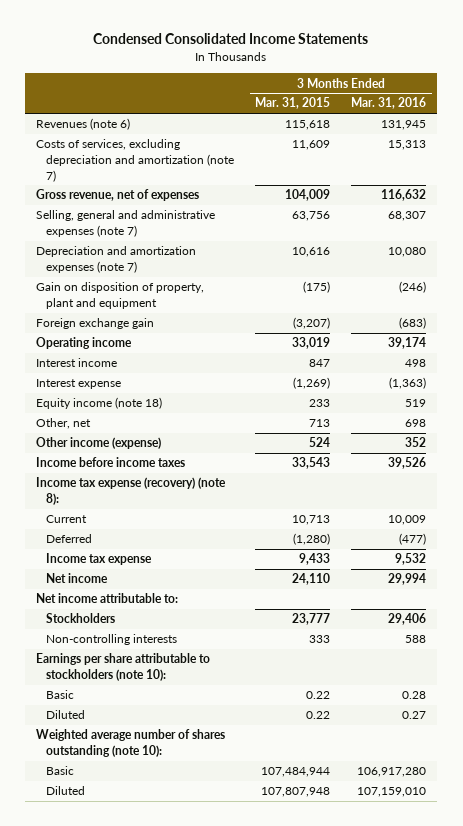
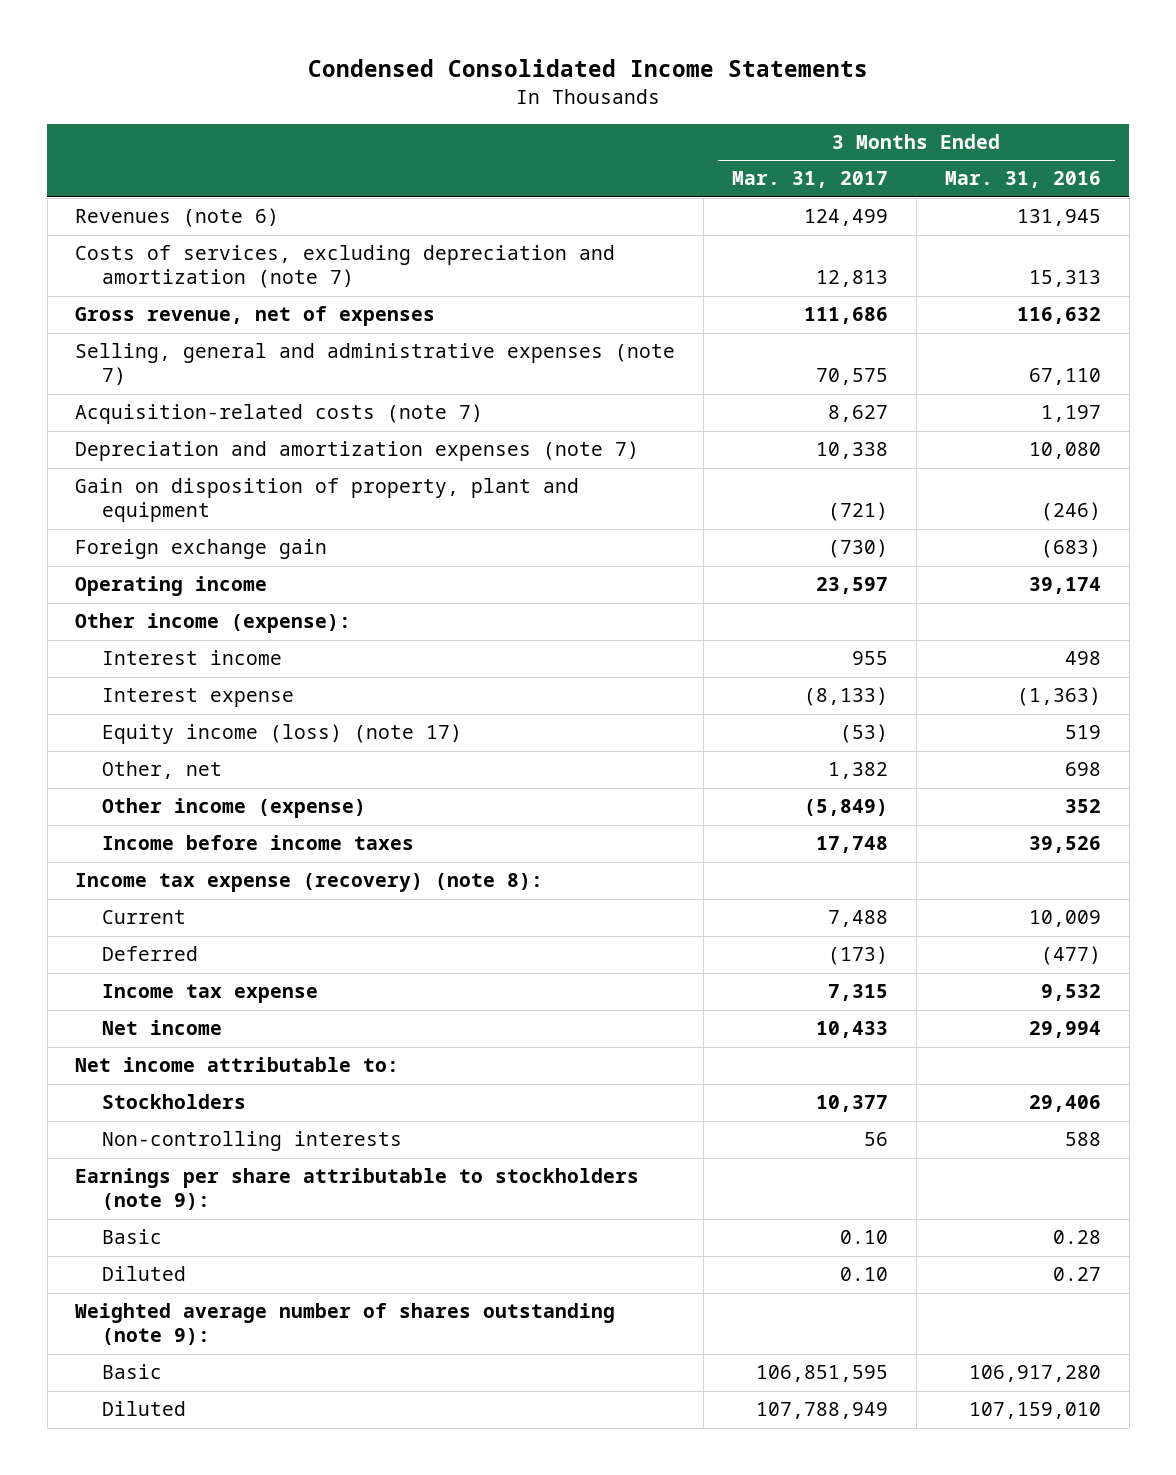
[255,97,331,110] Mar. 31, 2015 -> none
none -> [732,171,889,189] Mar. 31, 2017
[388,211,427,222] 68,307 -> [1028,368,1101,386] 67,110
none -> [75,404,484,425] Acquisition-related costs (note 7)
none -> [75,613,352,634] Other income (expense):
[36,397,163,410] Equity income (note 18) -> [101,724,462,745] Equity income (loss) (note 17)
[36,653,211,682] Earnings per share attributable to stockholders (note 10): -> [75,1168,640,1211] Earnings per share attributable to stockholders (note 9):
[36,729,226,758] Weighted average number of shares outstanding (note 10): -> [75,1303,616,1346] Weighted average number of shares outstanding (note 9):

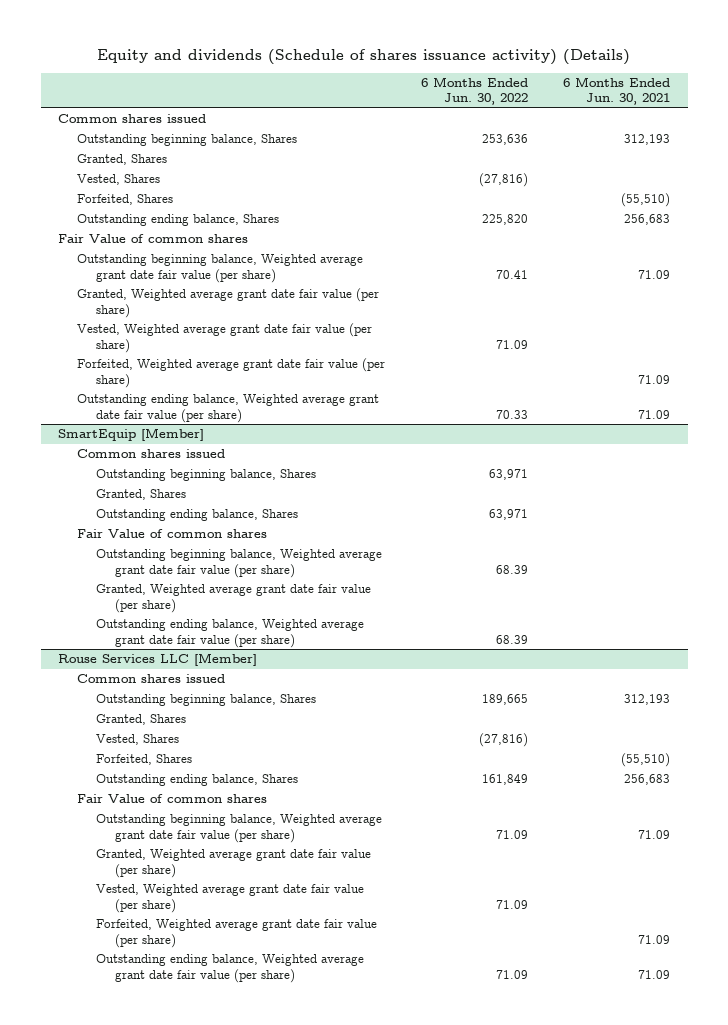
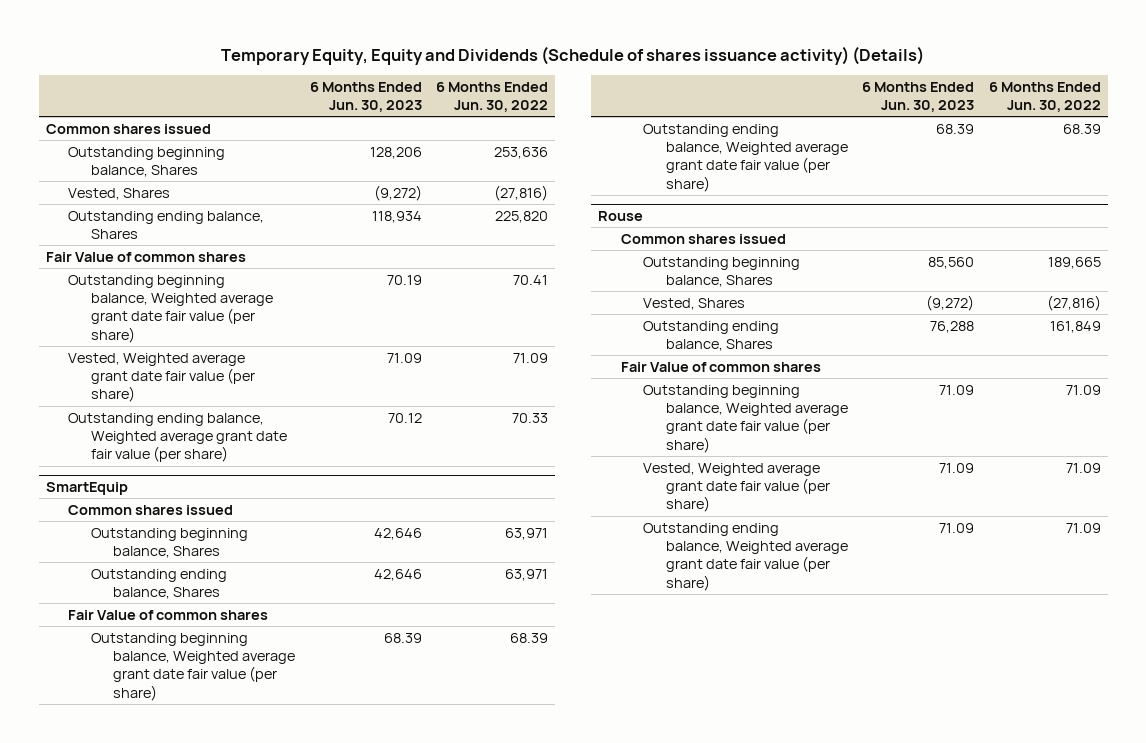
[97,49,631,66] Equity and dividends (Schedule of shares issuance activity) (Details) -> [221,45,925,65] Temporary Equity, Equity and Dividends (Schedule of shares issuance activity) (Details)
[562,76,670,106] 6 Months Ended Jun. 30, 2021 -> none
none -> [309,81,422,113] 6 Months Ended Jun. 30, 2023
[77,154,168,166] Granted, Shares -> none
[77,194,174,206] Forfeited, Shares -> none
[77,288,380,318] Granted, Weighted average grant date fair value (per share) -> none
[77,358,386,388] Forfeited, Weighted average grant date fair value (per share) -> none
[58,428,205,442] SmartEquip [Member] -> [45,481,128,495] SmartEquip
[96,489,187,501] Granted, Shares -> none
[96,584,372,613] Granted, Weighted average grant date fair value (per share) -> none
[58,653,258,667] Rouse Services LLC [Member] -> [598,210,644,221] Rouse
[96,714,187,726] Granted, Shares -> none
[96,754,193,766] Forfeited, Shares -> none
[96,849,372,878] Granted, Weighted average grant date fair value (per share) -> none
[96,919,378,948] Forfeited, Weighted average grant date fair value (per share) -> none

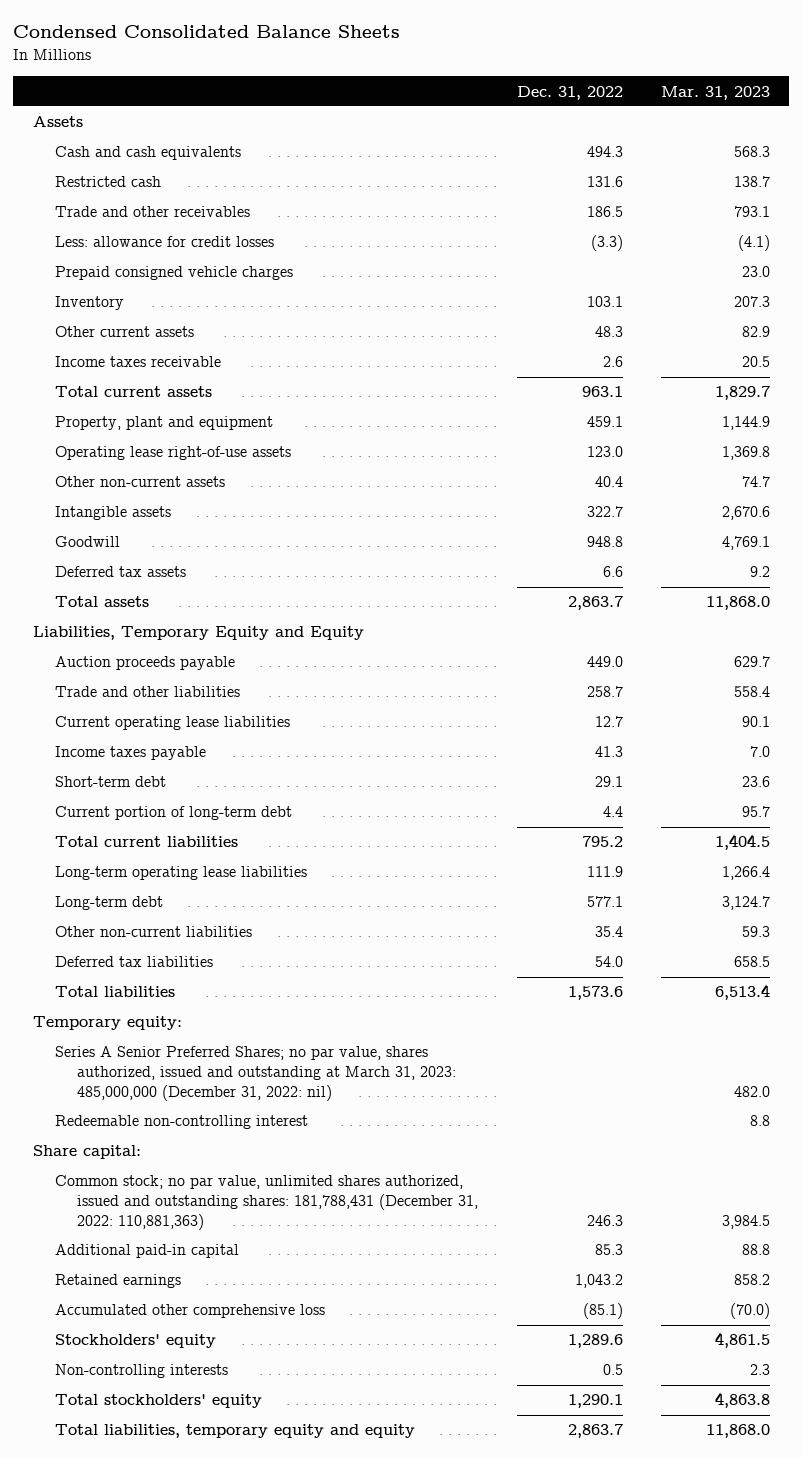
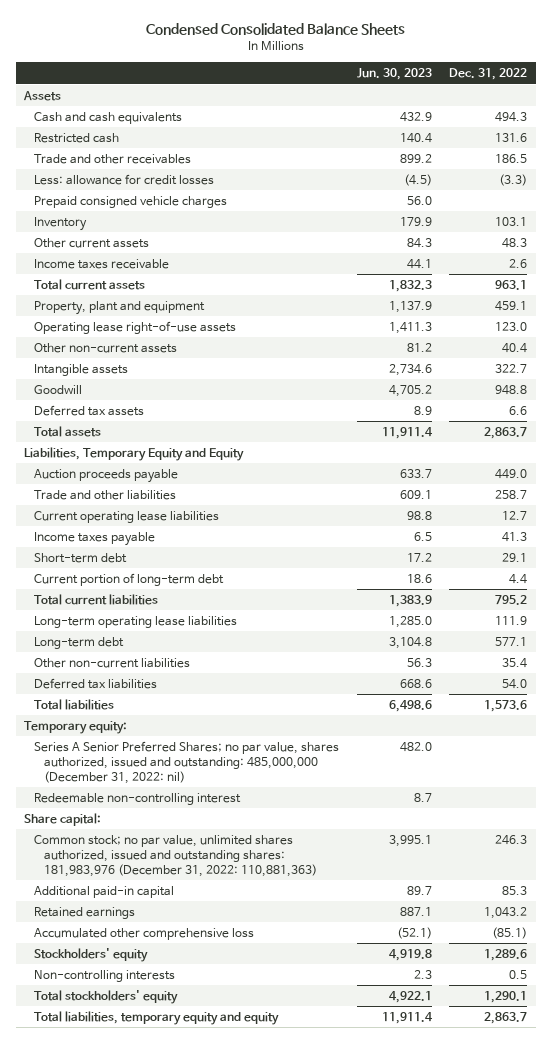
[661,85,771,100] Mar. 31, 2023 -> none
none -> [356,68,432,81] Jun. 30, 2023
[54,1046,457,1101] Series A Senior Preferred Shares; no par value, shares authorized, issued and outstanding at March 31, 2023: 485,000,000 (December 31, 2022: nil) -> [34,740,340,785] Series A Senior Preferred Shares; no par value, shares authorized, issued and outstanding: 485,000,000 (December 31, 2022: nil)
[54,1175,479,1230] Common stock; no par value, unlimited shares authorized, issued and outstanding shares: 181,788,431 (December 31, 2022: 110,881,363) -> [34,834,318,878] Common stock; no par value, unlimited shares authorized, issued and outstanding shares: 181,983,976 (December 31, 2022: 110,881,363)

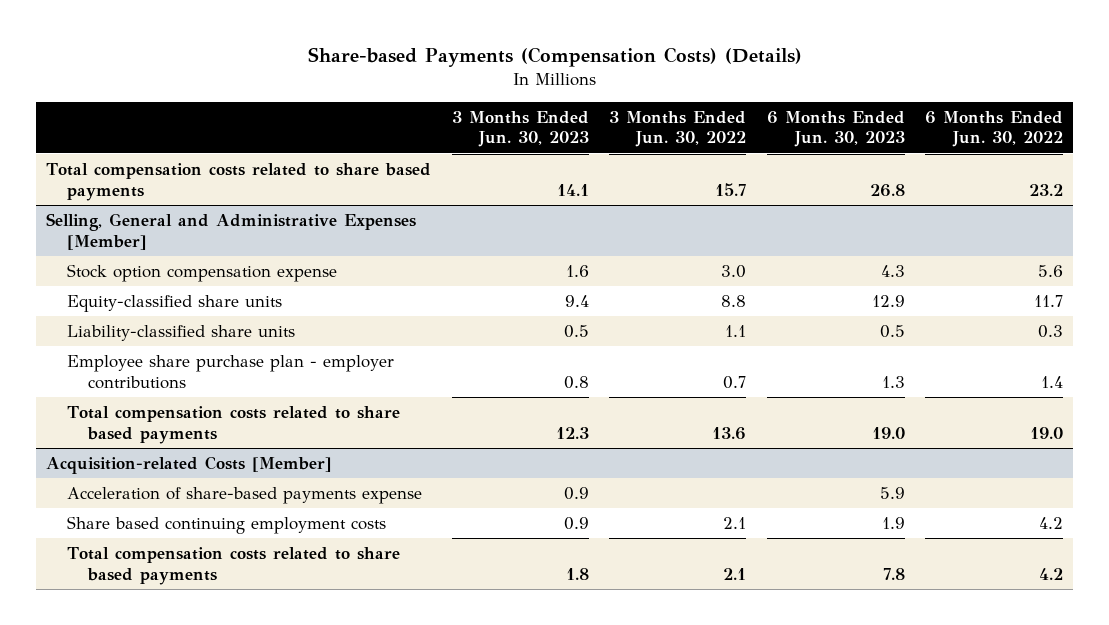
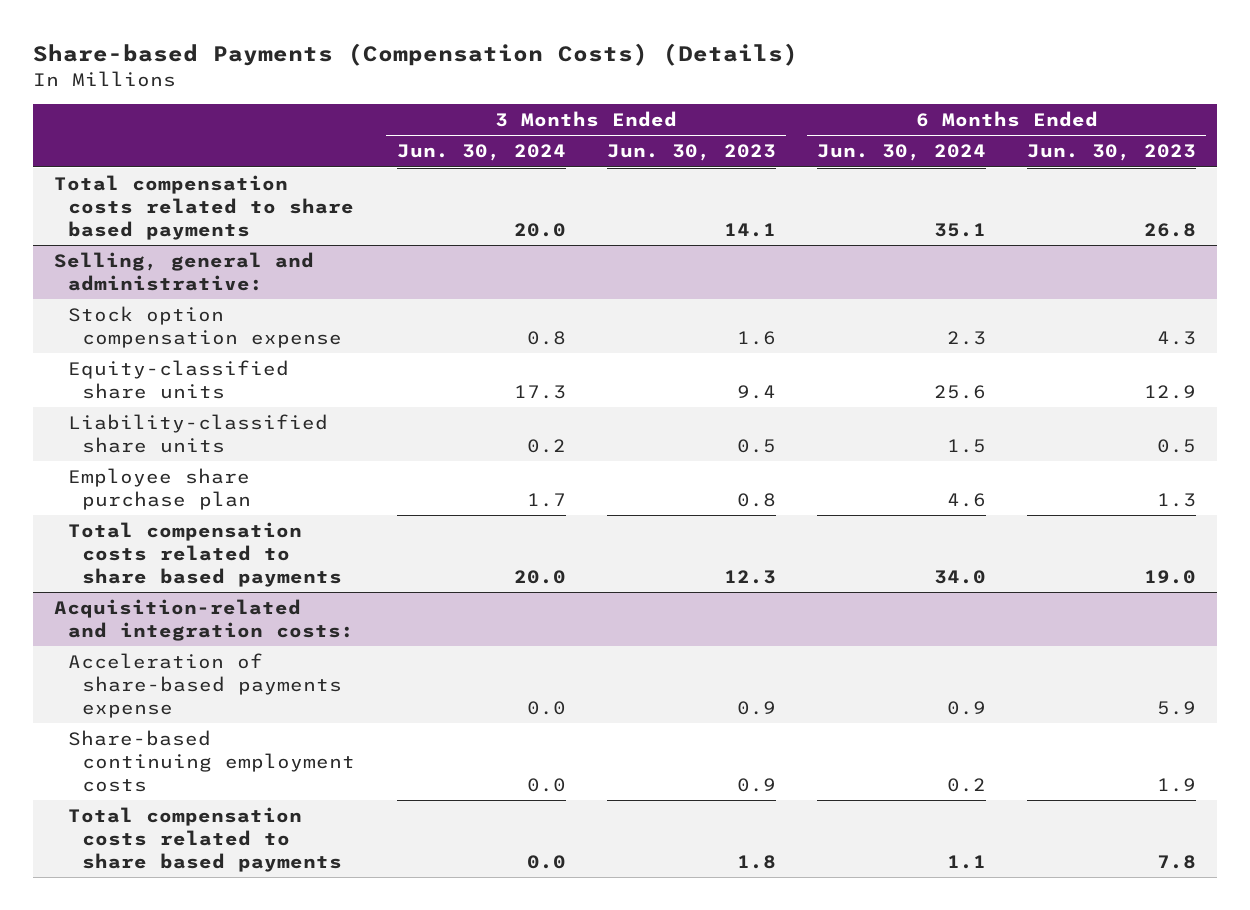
[609,110,747,148] 3 Months Ended Jun. 30, 2022 -> none
[925,110,1064,148] 6 Months Ended Jun. 30, 2022 -> none
none -> [396,144,566,162] Jun. 30, 2024
none -> [817,144,987,162] Jun. 30, 2024
[46,212,417,250] Selling, General and Administrative Expenses [Member] -> [53,252,314,292] Selling, general and administrative:
[67,354,395,389] Employee share purchase plan - employer contributions -> [68,468,252,511] Employee share purchase plan
[46,455,333,474] Acquisition-related Costs [Member] -> [53,599,355,642] Acquisition-related and integration costs:
[67,515,387,534] Share based continuing employment costs -> [68,730,356,793] Share-based continuing employment costs

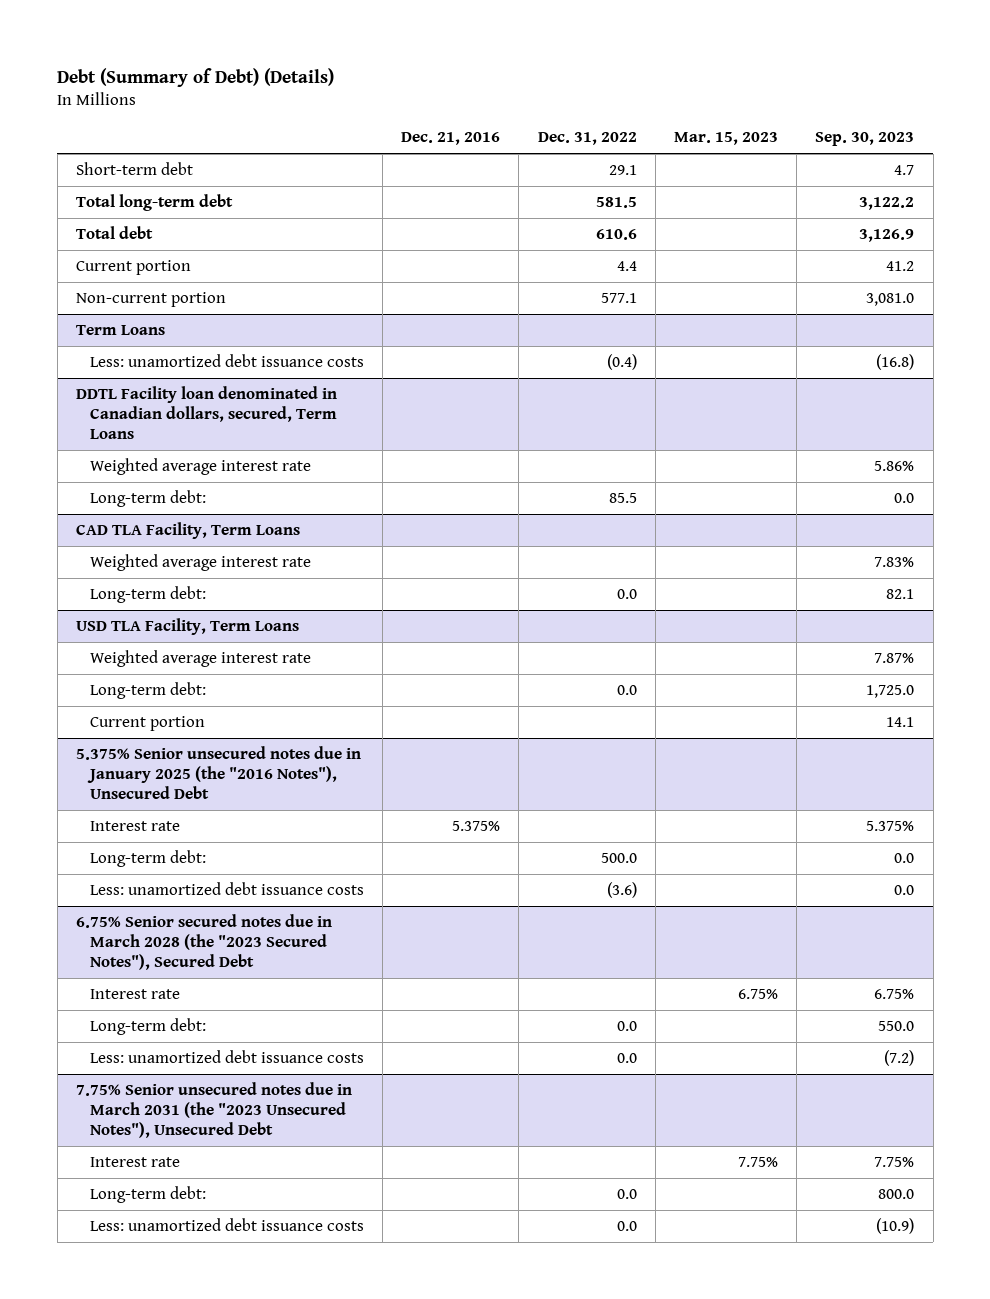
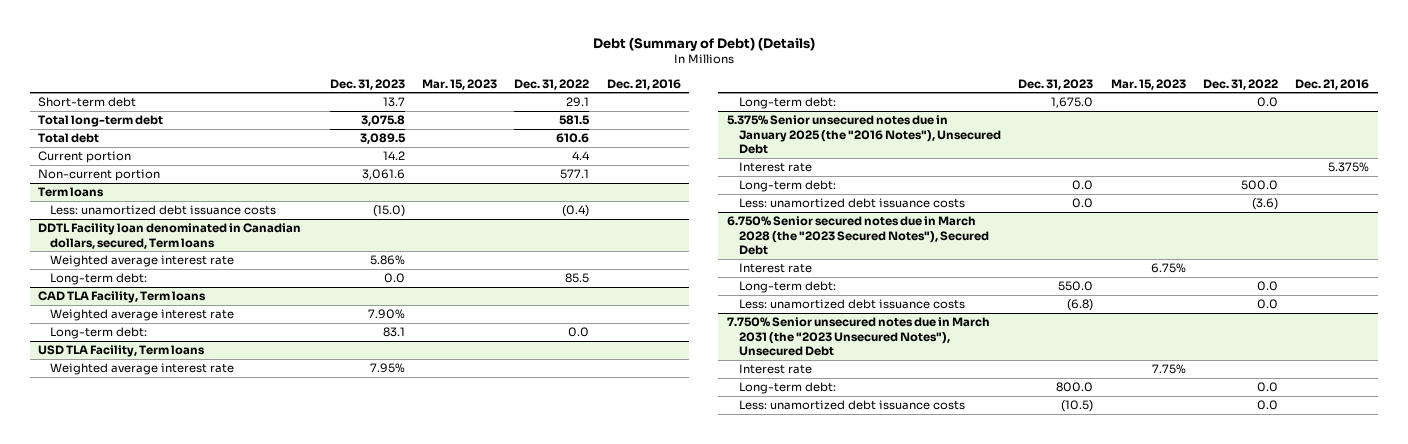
[815,132,915,147] Sep. 30, 2023 -> none
none -> [329,78,405,90] Dec. 31, 2023
[75,325,165,336] Term Loans -> [38,187,105,198] Term loans
[75,386,337,439] DDTL Facility loan denominated in Canadian dollars, secured, Term Loans -> [38,223,302,249] DDTL Facility loan denominated in Canadian dollars, secured, Term loans
[75,522,300,540] CAD TLA Facility, Term Loans -> [38,291,207,304] CAD TLA Facility, Term loans
[75,618,299,636] USD TLA Facility, Term Loans -> [38,345,206,358] USD TLA Facility, Term loans
[89,716,205,732] Current portion -> none
[75,914,332,970] 6.75% Senior secured notes due in March 2028 (the "2023 Secured Notes"), Secured Debt -> [726,216,989,256] 6.750% Senior secured notes due in March 2028 (the "2023 Secured Notes"), Secured Debt
[75,1082,352,1138] 7.75% Senior unsecured notes due in March 2031 (the "2023 Unsecured Notes"), Unsecured Debt -> [726,317,990,357] 7.750% Senior unsecured notes due in March 2031 (the "2023 Unsecured Notes"), Unsecured Debt

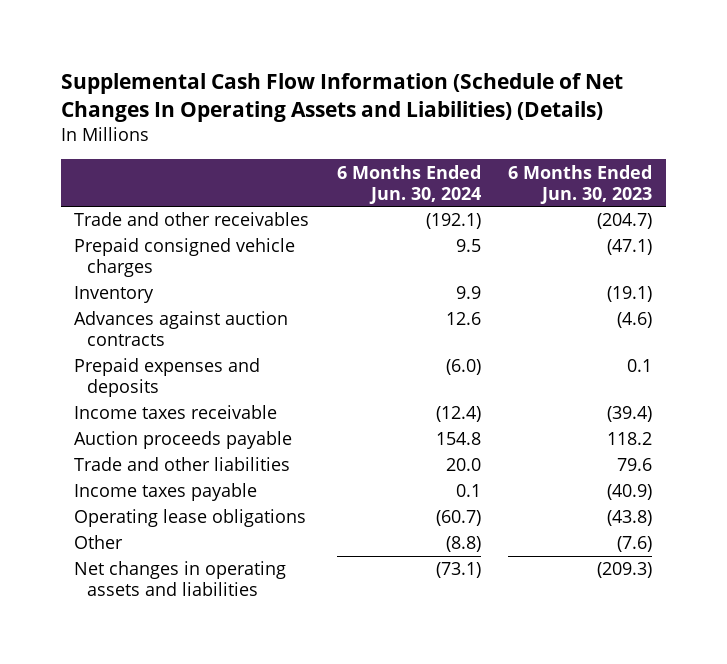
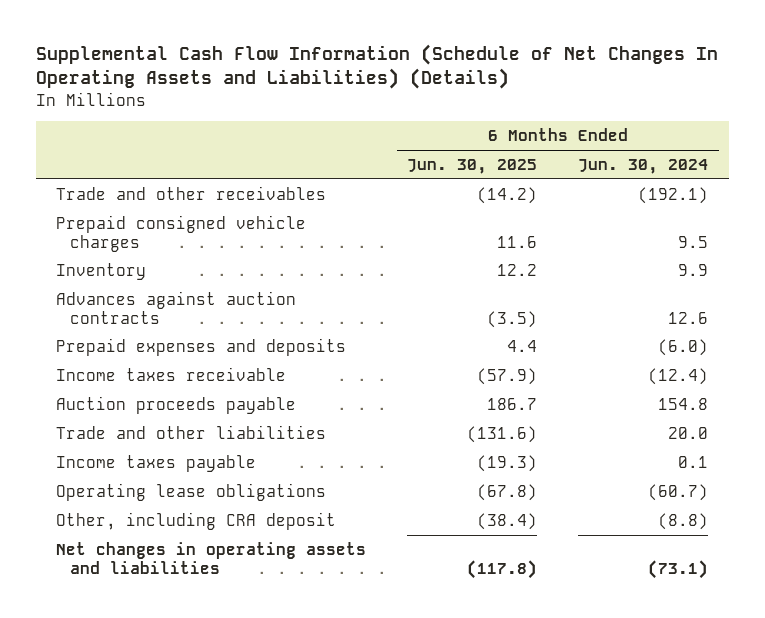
[508,164,653,204] 6 Months Ended Jun. 30, 2023 -> none
none -> [407,158,538,174] Jun. 30, 2025
[74,535,124,550] Other -> [56,511,337,530] Other, including CRA deposit

